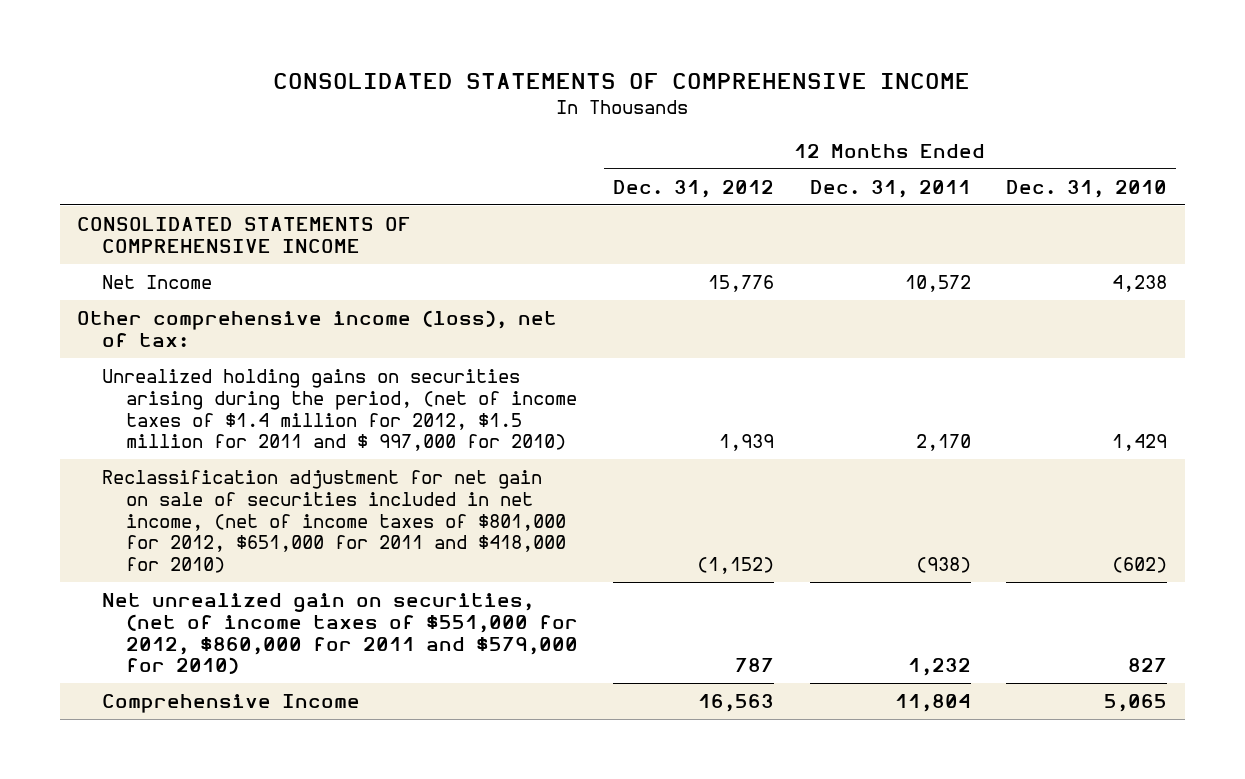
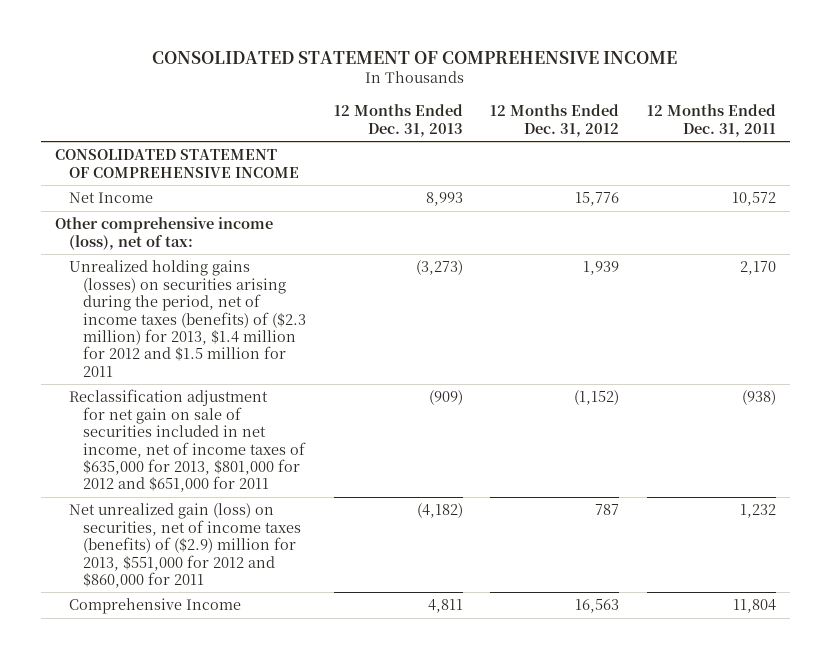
[273,72,971,89] CONSOLIDATED STATEMENTS OF COMPREHENSIVE INCOME -> [152,50,678,64] CONSOLIDATED STATEMENT OF COMPREHENSIVE INCOME
[1006,179,1168,198] Dec. 31, 2010 -> none
none -> [333,104,463,137] 12 Months Ended Dec. 31, 2013
[77,217,412,253] CONSOLIDATED STATEMENTS OF COMPREHENSIVE INCOME -> [54,149,299,178] CONSOLIDATED STATEMENT OF COMPREHENSIVE INCOME
[101,369,577,452] Unrealized holding gains on securities arising during the period, (net of income taxes of $1.4 million for 2012, $1.5 million for 2011 and $ 997,000 for 2010) -> [68,260,307,377] Unrealized holding gains (losses) on securities arising during the period, net of income taxes (benefits) of ($2.3 million) for 2013, $1.4 million for 2012 and $1.5 million for 2011
[101,470,566,573] Reclassification adjustment for net gain on sale of securities included in net income, (net of income taxes of $801,000 for 2012, $651,000 for 2011 and $418,000 for 2010) -> [68,389,307,493] Reclassification adjustment for net gain on sale of securities included in net income, net of income taxes of $635,000 for 2013, $801,000 for 2012 and $651,000 for 2011
[101,593,578,675] Net unrealized gain on securities, (net of income taxes of $551,000 for 2012, $860,000 for 2011 and $579,000 for 2010) -> [68,503,302,588] Net unrealized gain (loss) on securities, net of income taxes (benefits) of ($2.9) million for 2013, $551,000 for 2012 and $860,000 for 2011

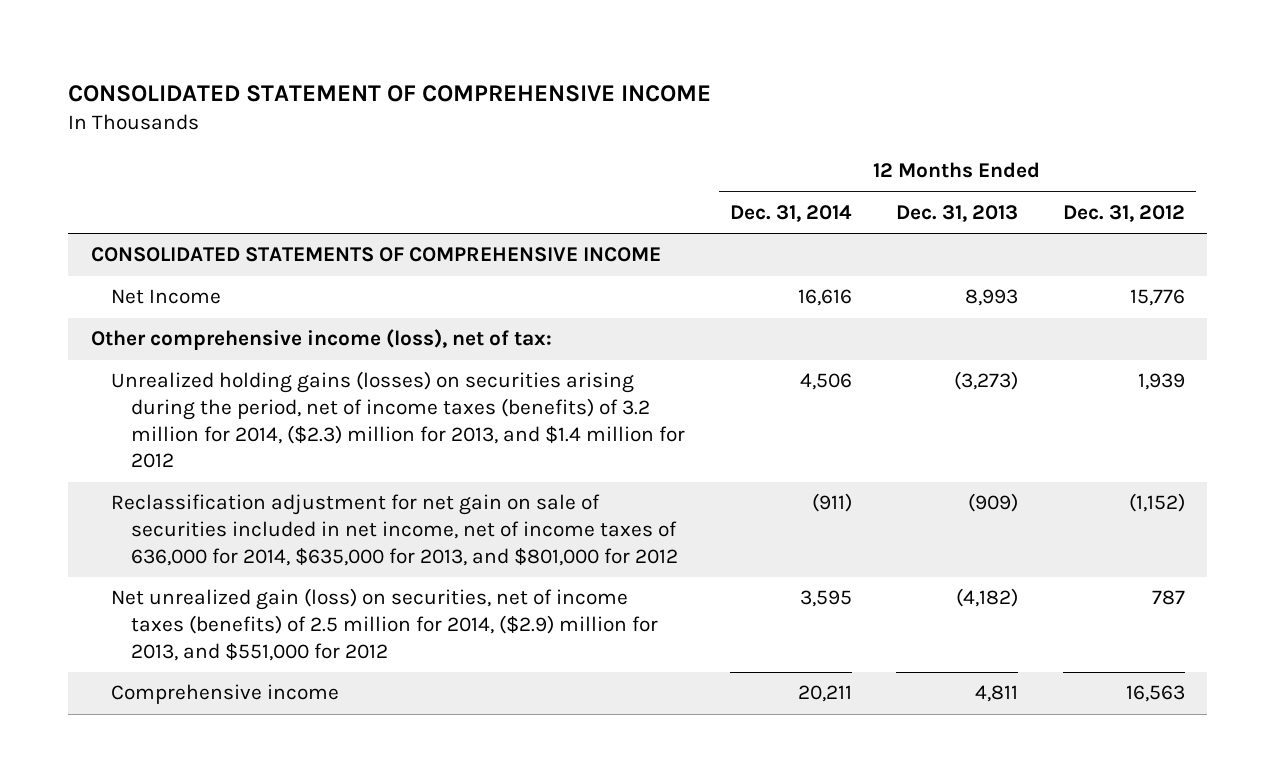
[647,104,777,137] 12 Months Ended Dec. 31, 2011 -> none
none -> [729,205,852,223] Dec. 31, 2014
[54,149,299,178] CONSOLIDATED STATEMENT OF COMPREHENSIVE INCOME -> [90,247,661,263] CONSOLIDATED STATEMENTS OF COMPREHENSIVE INCOME
[68,260,307,377] Unrealized holding gains (losses) on securities arising during the period, net of income taxes (benefits) of ($2.3 million) for 2013, $1.4 million for 2012 and $1.5 million for 2011 -> [110,371,686,469] Unrealized holding gains (losses) on securities arising during the period, net of income taxes (benefits) of 3.2 million for 2014, ($2.3) million for 2013, and $1.4 million for 2012
[68,389,307,493] Reclassification adjustment for net gain on sale of securities included in net income, net of income taxes of $635,000 for 2013, $801,000 for 2012 and $651,000 for 2011 -> [110,494,679,566] Reclassification adjustment for net gain on sale of securities included in net income, net of income taxes of 636,000 for 2014, $635,000 for 2013, and $801,000 for 2012
[68,503,302,588] Net unrealized gain (loss) on securities, net of income taxes (benefits) of ($2.9) million for 2013, $551,000 for 2012 and $860,000 for 2011 -> [110,588,659,661] Net unrealized gain (loss) on securities, net of income taxes (benefits) of 2.5 million for 2014, ($2.9) million for 2013, and $551,000 for 2012
[68,598,241,615] Comprehensive Income -> [110,684,339,705] Comprehensive income

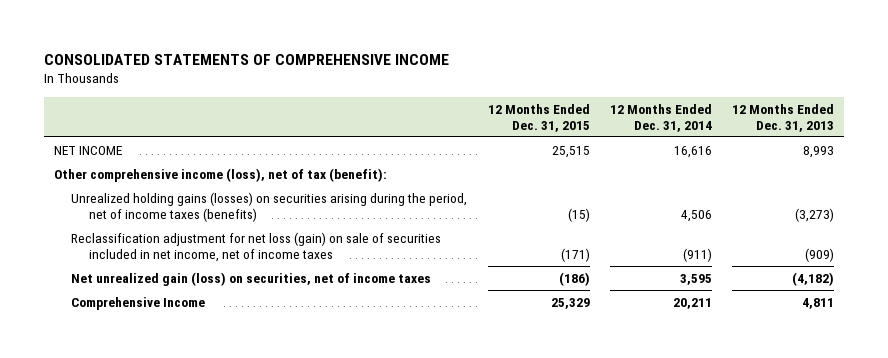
[68,84,712,102] CONSOLIDATED STATEMENT OF COMPREHENSIVE INCOME -> [43,53,449,65] CONSOLIDATED STATEMENTS OF COMPREHENSIVE INCOME
[1062,205,1185,223] Dec. 31, 2012 -> none
none -> [487,103,590,132] 12 Months Ended Dec. 31, 2015
[90,247,661,263] CONSOLIDATED STATEMENTS OF COMPREHENSIVE INCOME -> none
[110,289,221,305] Net Income -> [53,145,122,155] NET INCOME
[90,329,552,351] Other comprehensive income (loss), net of tax: -> [53,167,387,182] Other comprehensive income (loss), net of tax (benefit):
[110,371,686,469] Unrealized holding gains (losses) on securities arising during the period, net of income taxes (benefits) of 3.2 million for 2014, ($2.3) million for 2013, and $1.4 million for 2012 -> [71,191,468,222] Unrealized holding gains (losses) on securities arising during the period, net of income taxes (benefits)
[110,494,679,566] Reclassification adjustment for net gain on sale of securities included in net income, net of income taxes of 636,000 for 2014, $635,000 for 2013, and $801,000 for 2012 -> [71,231,442,262] Reclassification adjustment for net loss (gain) on sale of securities included in net income, net of income taxes
[110,588,659,661] Net unrealized gain (loss) on securities, net of income taxes (benefits) of 2.5 million for 2014, ($2.9) million for 2013, and $551,000 for 2012 -> [71,271,432,286] Net unrealized gain (loss) on securities, net of income taxes
[110,684,339,705] Comprehensive income -> [71,296,206,310] Comprehensive Income

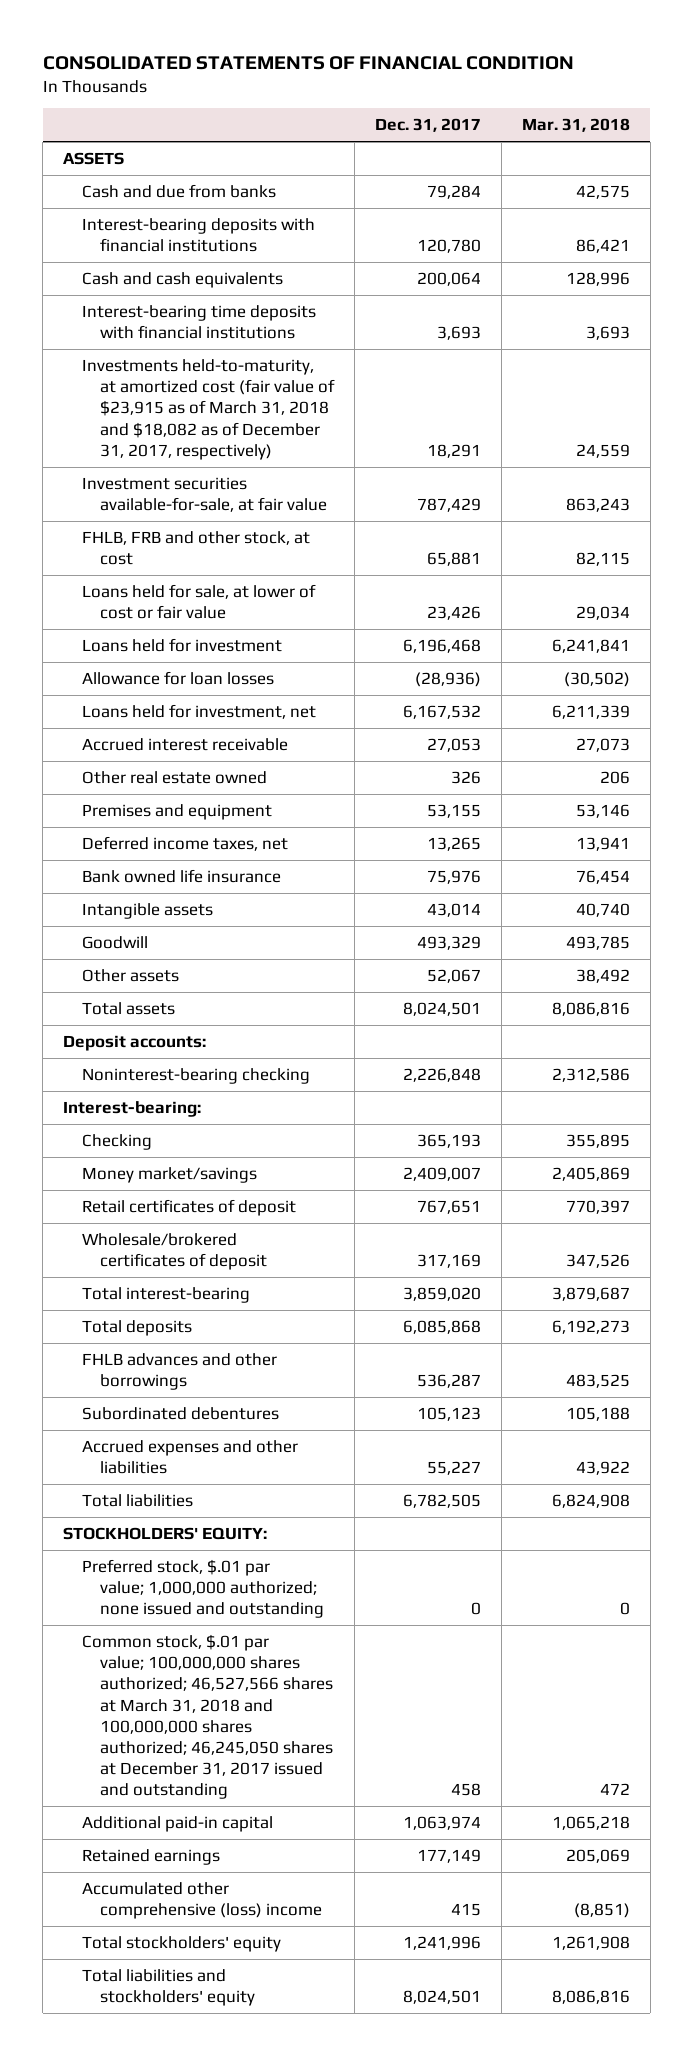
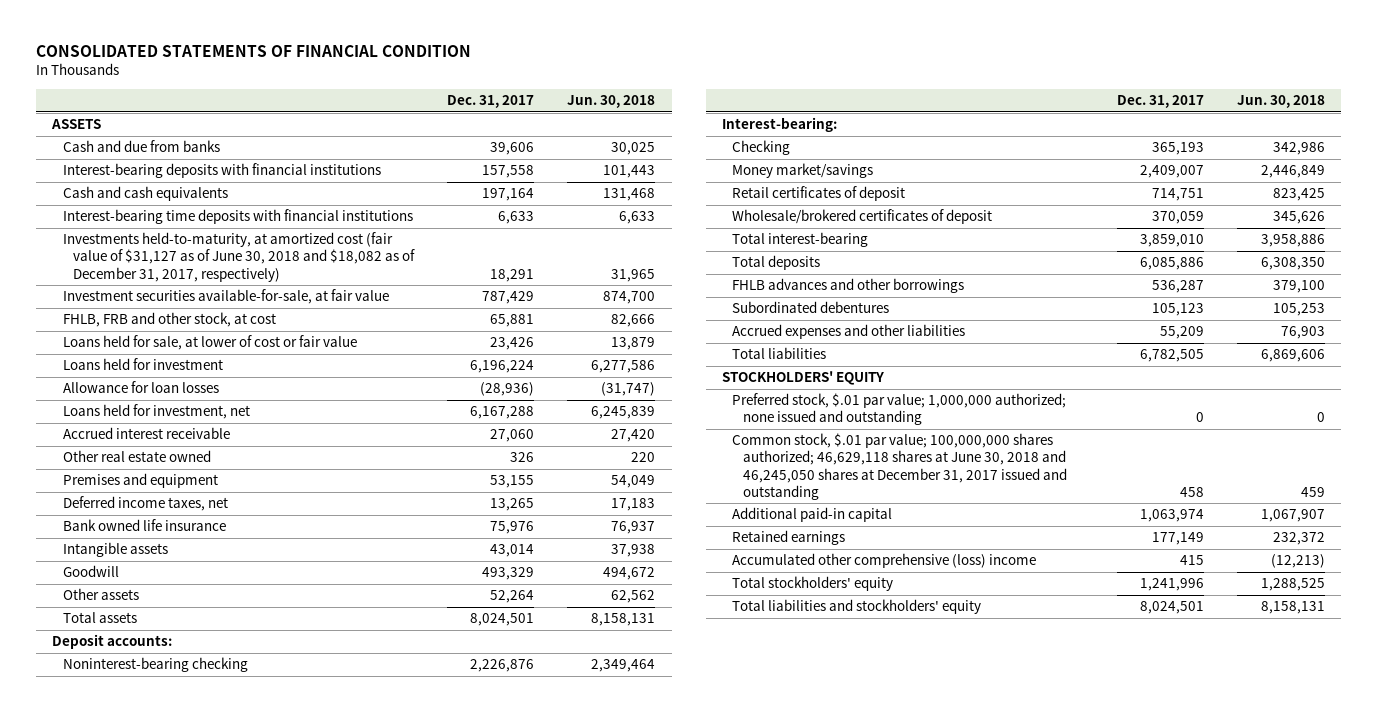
[521,118,630,133] Mar. 31, 2018 -> none
none -> [567,95,656,109] Jun. 30, 2018
[426,184,481,199] 79,284 -> [490,142,535,156] 39,606
[416,239,481,254] 120,780 -> [482,165,535,179] 157,558
[416,271,481,286] 200,064 -> [482,188,535,202] 197,164
[436,326,481,341] 3,693 -> [498,211,535,225] 6,633
[81,358,335,460] Investments held-to-maturity, at amortized cost (fair value of $23,915 as of March 31, 2018 and $18,082 as of December 31, 2017, respectively) -> [62,232,416,282] Investments held-to-maturity, at amortized cost (fair value of $31,127 as of June 30, 2018 and $18,082 as of December 31, 2017, respectively)
[402,638,481,653] 6,196,468 -> [470,360,535,374] 6,196,224
[402,704,481,719] 6,167,532 -> [470,406,535,420] 6,167,288
[426,737,481,752] 27,053 -> [490,429,535,443] 27,060
[426,968,481,983] 52,067 -> [490,590,535,604] 52,264
[402,1067,481,1082] 2,226,848 -> [470,659,535,673] 2,226,876
[416,1199,481,1214] 767,651 -> [1151,188,1204,202] 714,751
[416,1254,481,1269] 317,169 -> [1151,211,1204,225] 370,059
[402,1286,481,1301] 3,859,020 -> [1139,234,1204,248] 3,859,010
[402,1319,481,1334] 6,085,868 -> [1139,257,1204,271] 6,085,886
[426,1461,481,1476] 55,227 -> [1159,326,1204,340] 55,209
[63,1526,268,1540] STOCKHOLDERS' EQUITY: -> [722,371,885,386] STOCKHOLDERS' EQUITY
[81,1633,333,1800] Common stock, $.01 par value; 100,000,000 shares authorized; 46,527,566 shares at March 31, 2018 and 100,000,000 shares authorized; 46,245,050 shares at December 31, 2017 issued and outstanding -> [732,433,1067,500] Common stock, $.01 par value; 100,000,000 shares authorized; 46,629,118 shares at June 30, 2018 and 46,245,050 shares at December 31, 2017 issued and outstanding

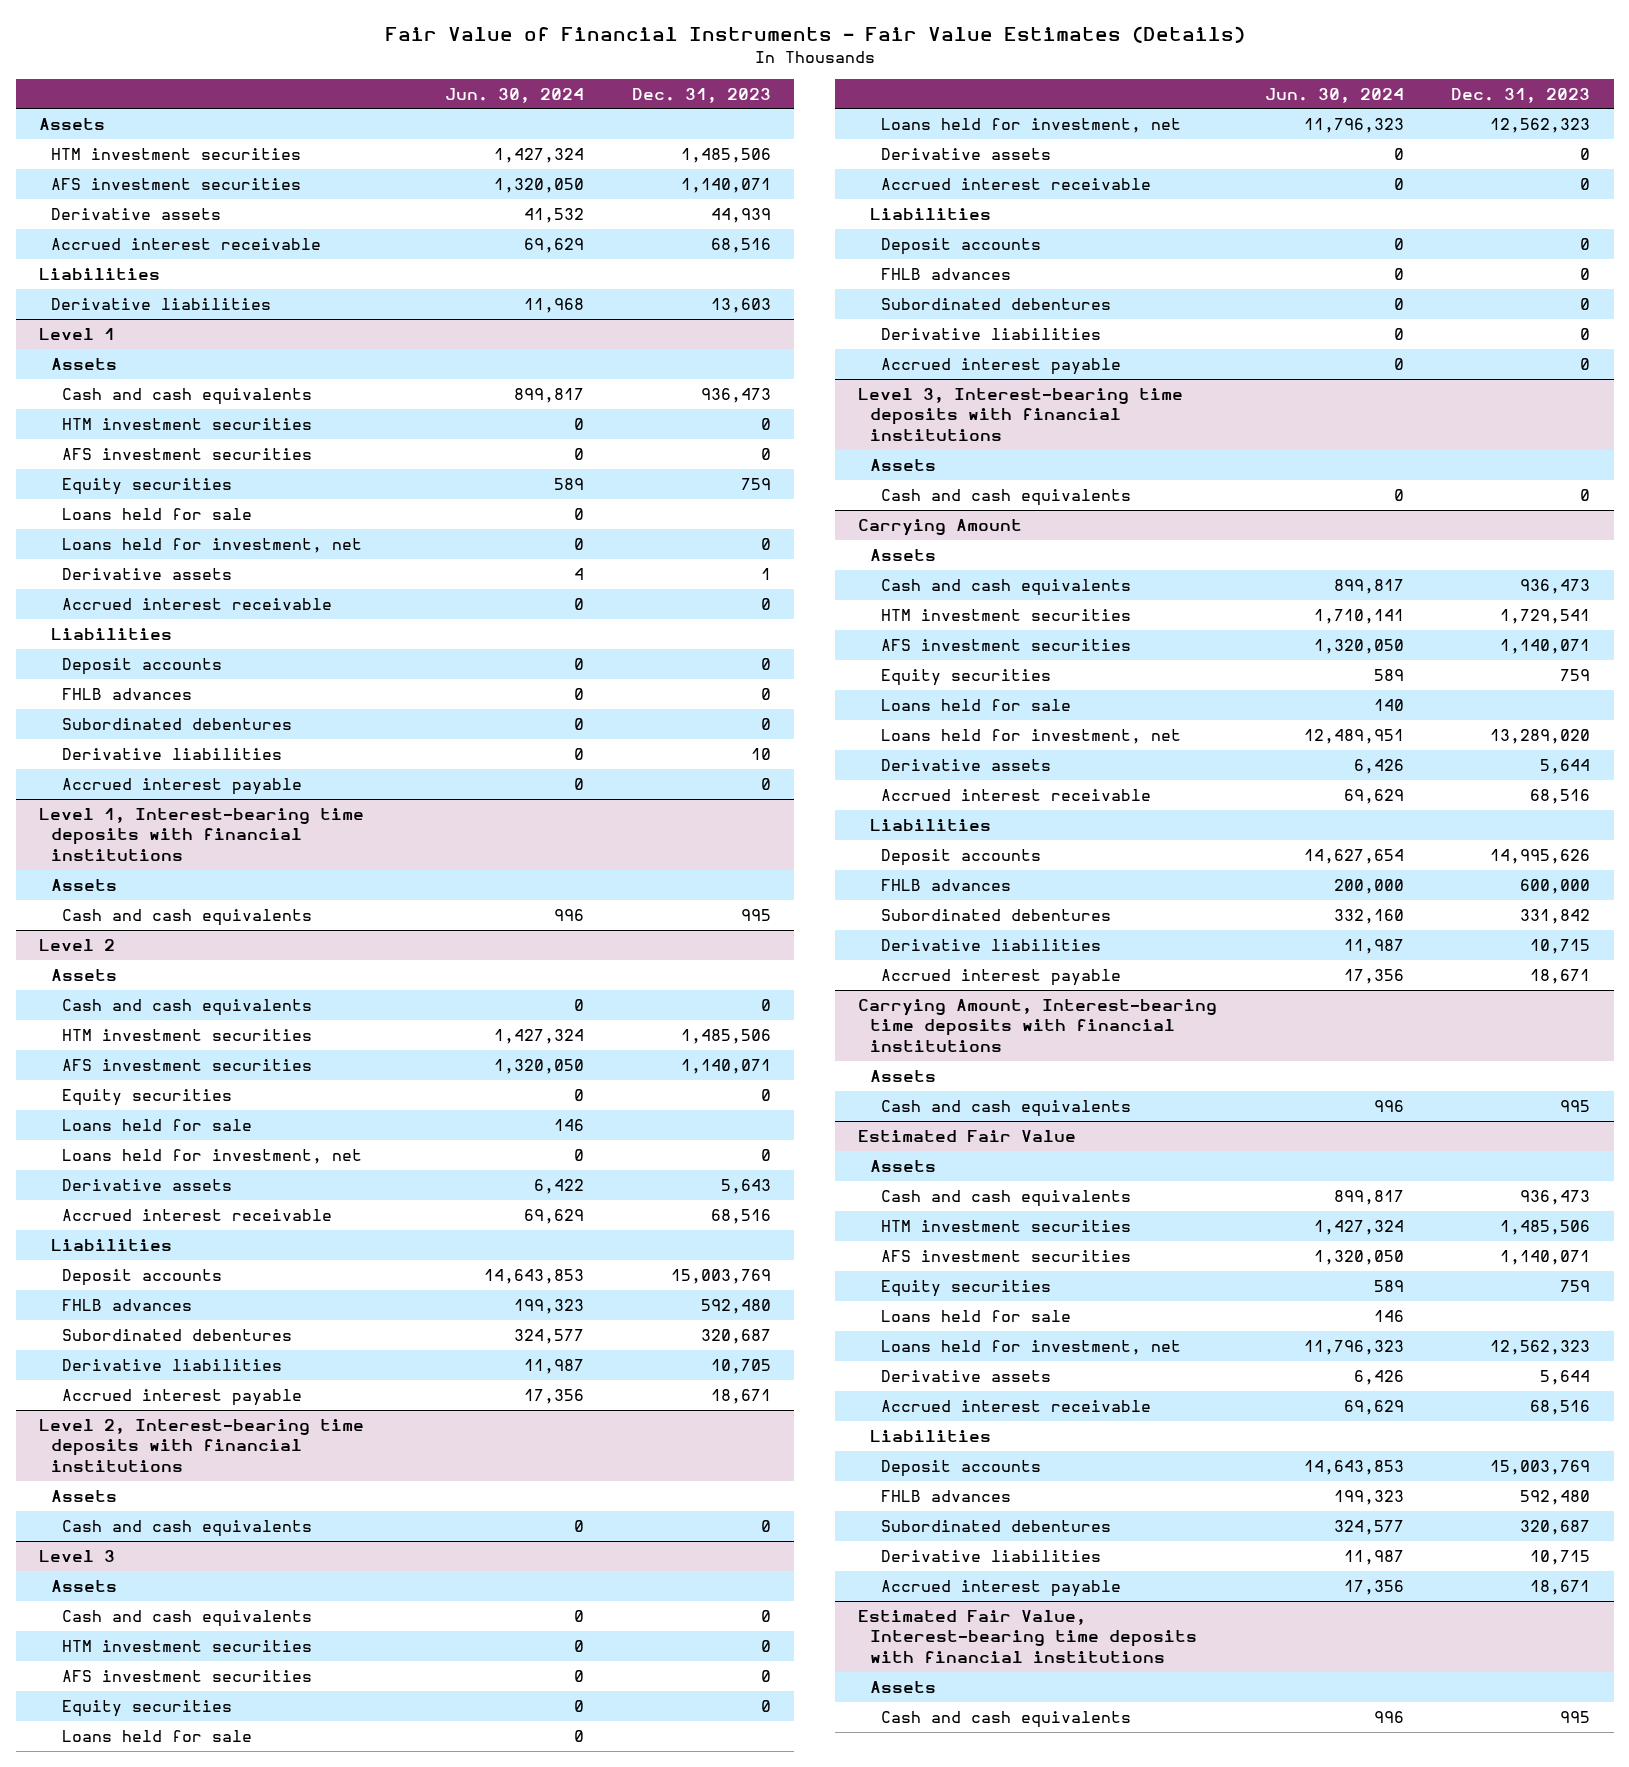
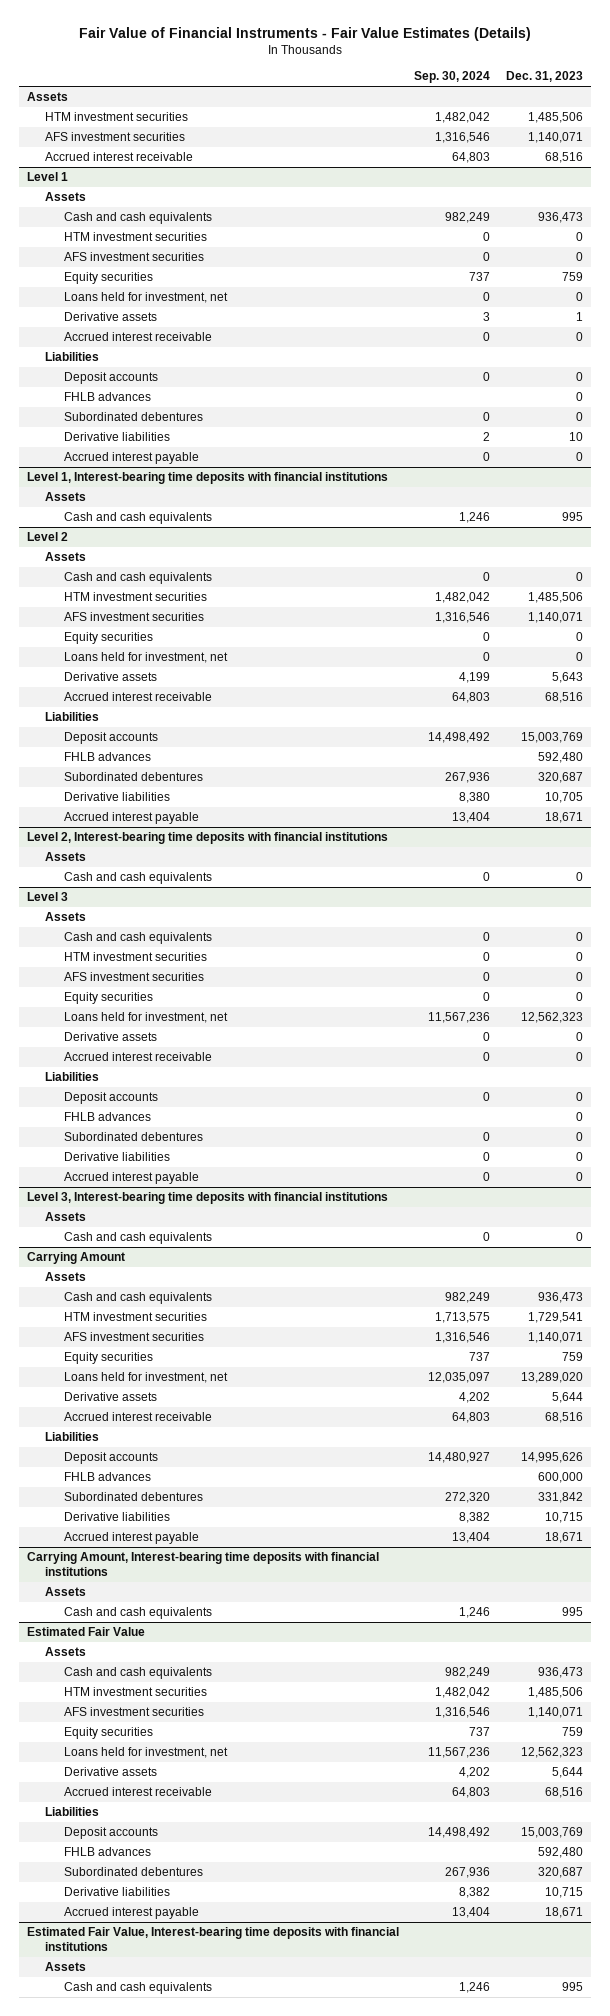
[445,87,585,103] Jun. 30, 2024 -> none
none -> [414,71,491,84] Sep. 30, 2024
[50,208,221,221] Derivative assets -> none
[39,268,161,281] Liabilities -> none
[50,298,271,311] Derivative liabilities -> none
[61,508,252,521] Loans held for sale -> none
[61,1119,252,1132] Loans held for sale -> none
[61,1730,252,1743] Loans held for sale -> none
[881,699,1072,712] Loans held for sale -> none
[881,1310,1072,1323] Loans held for sale -> none

